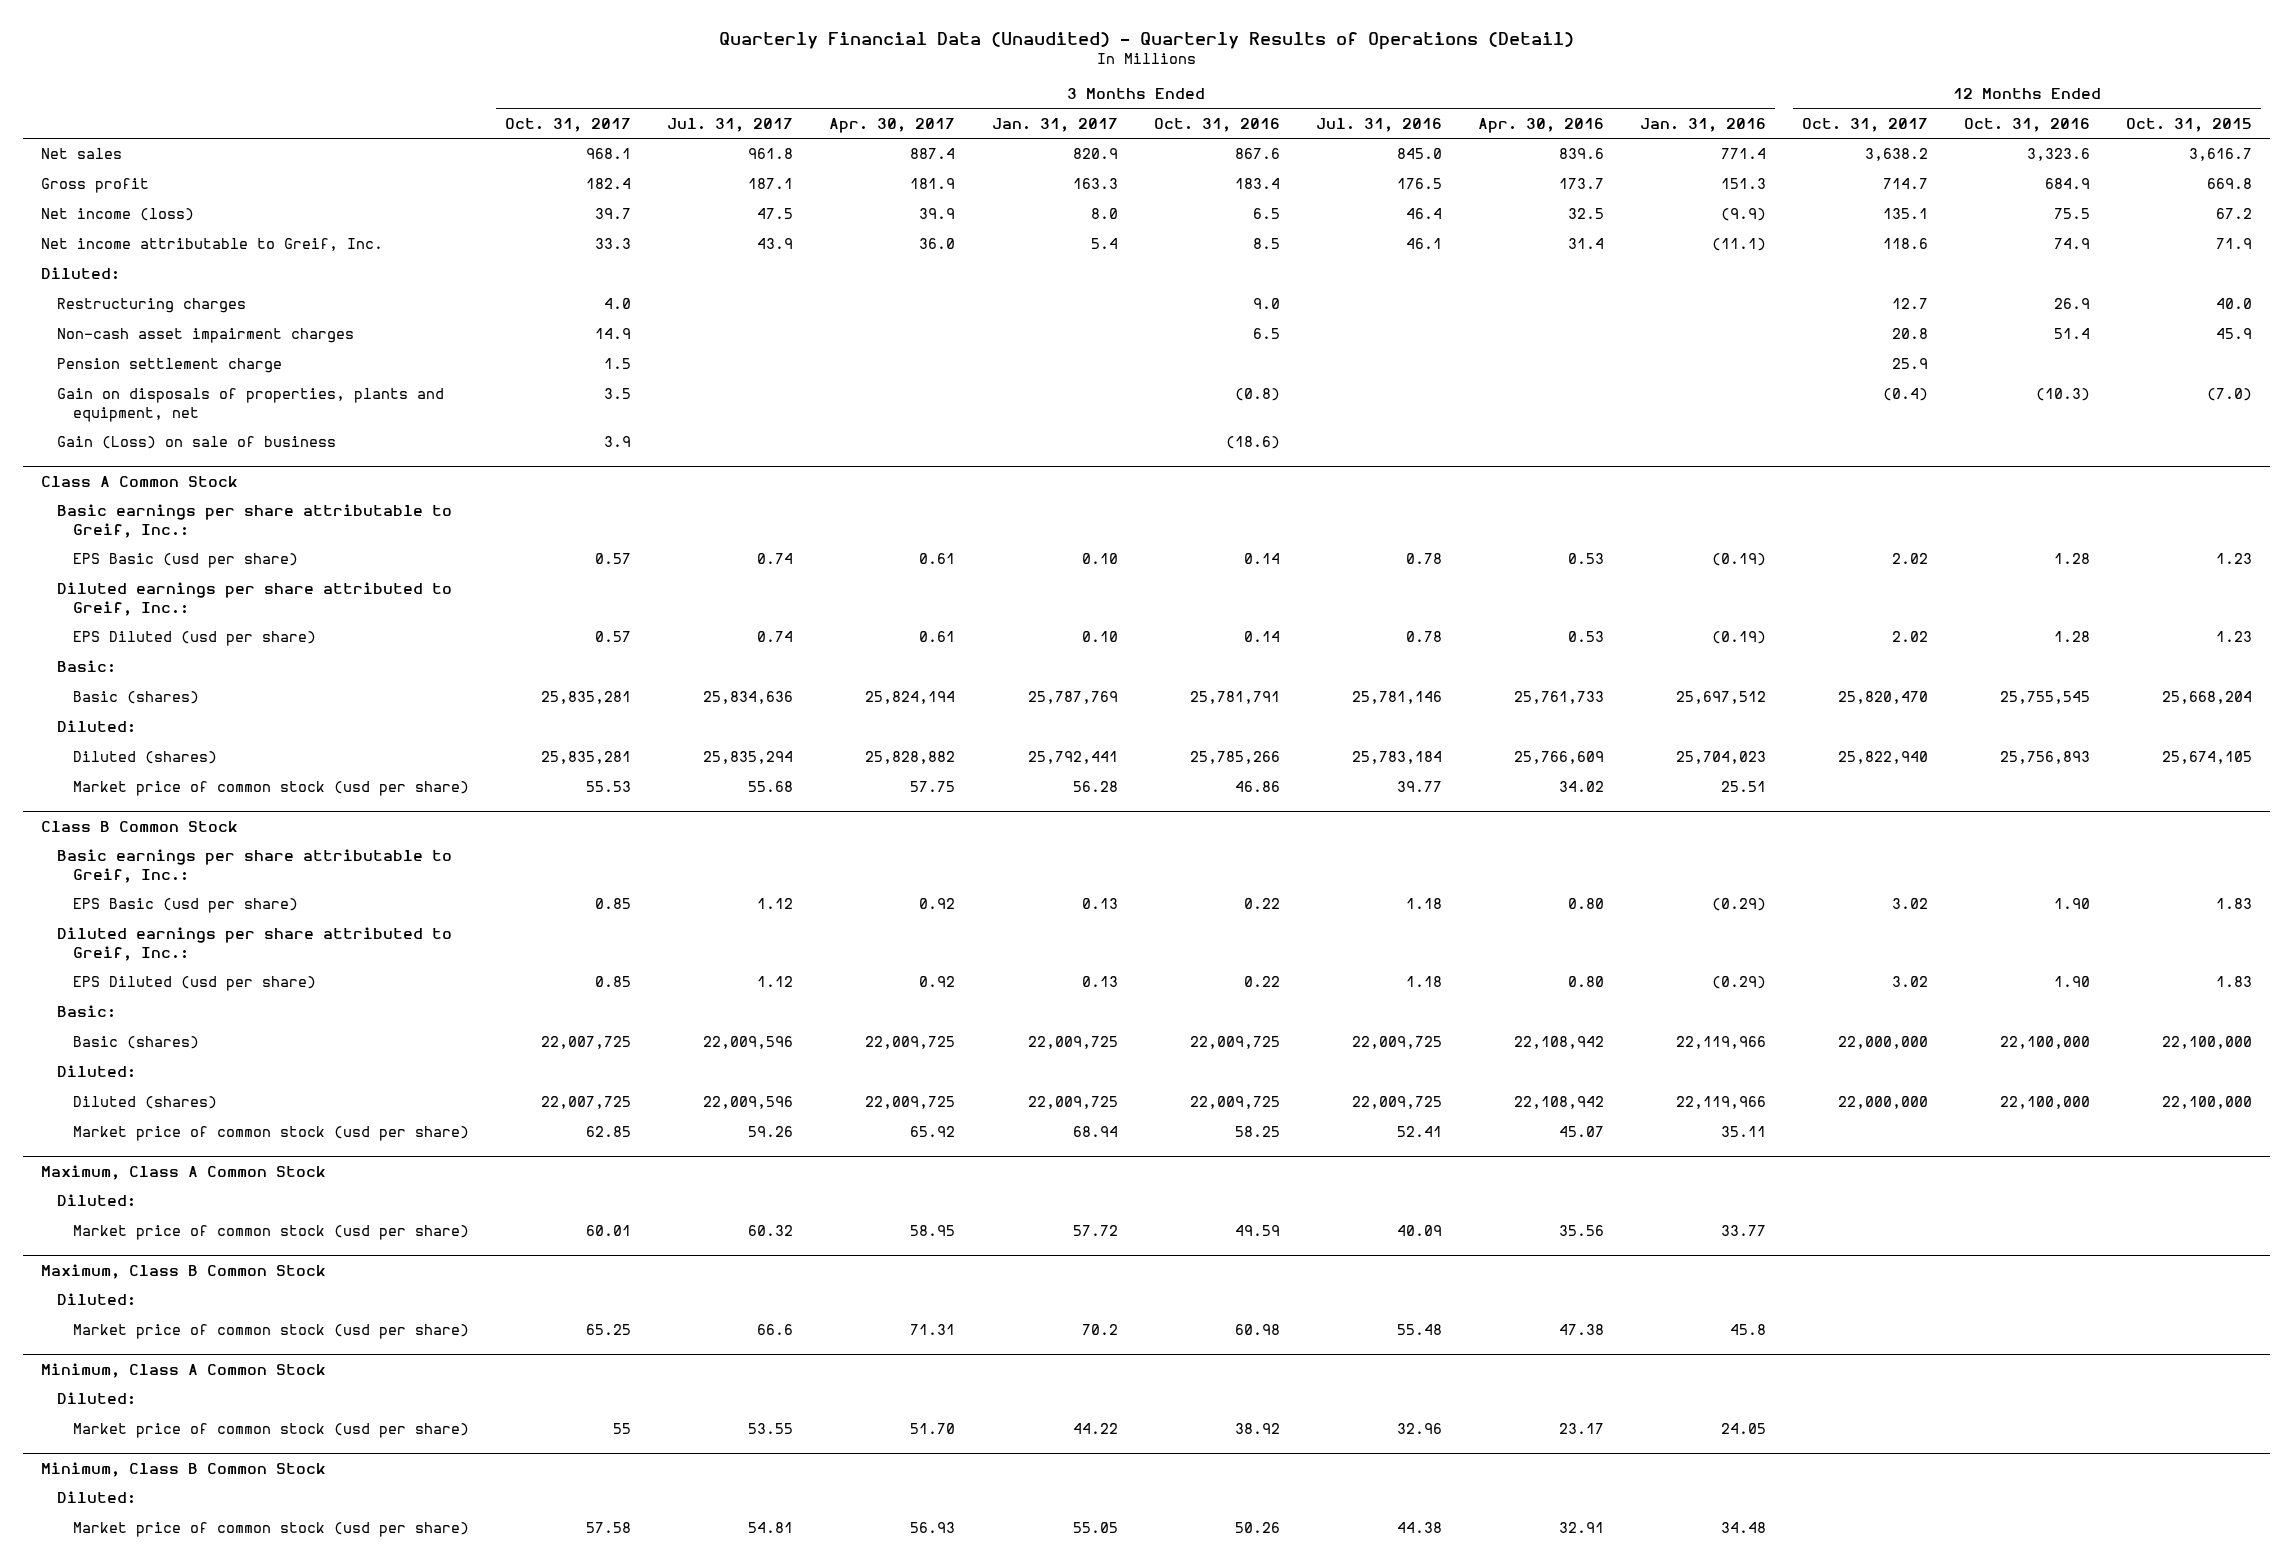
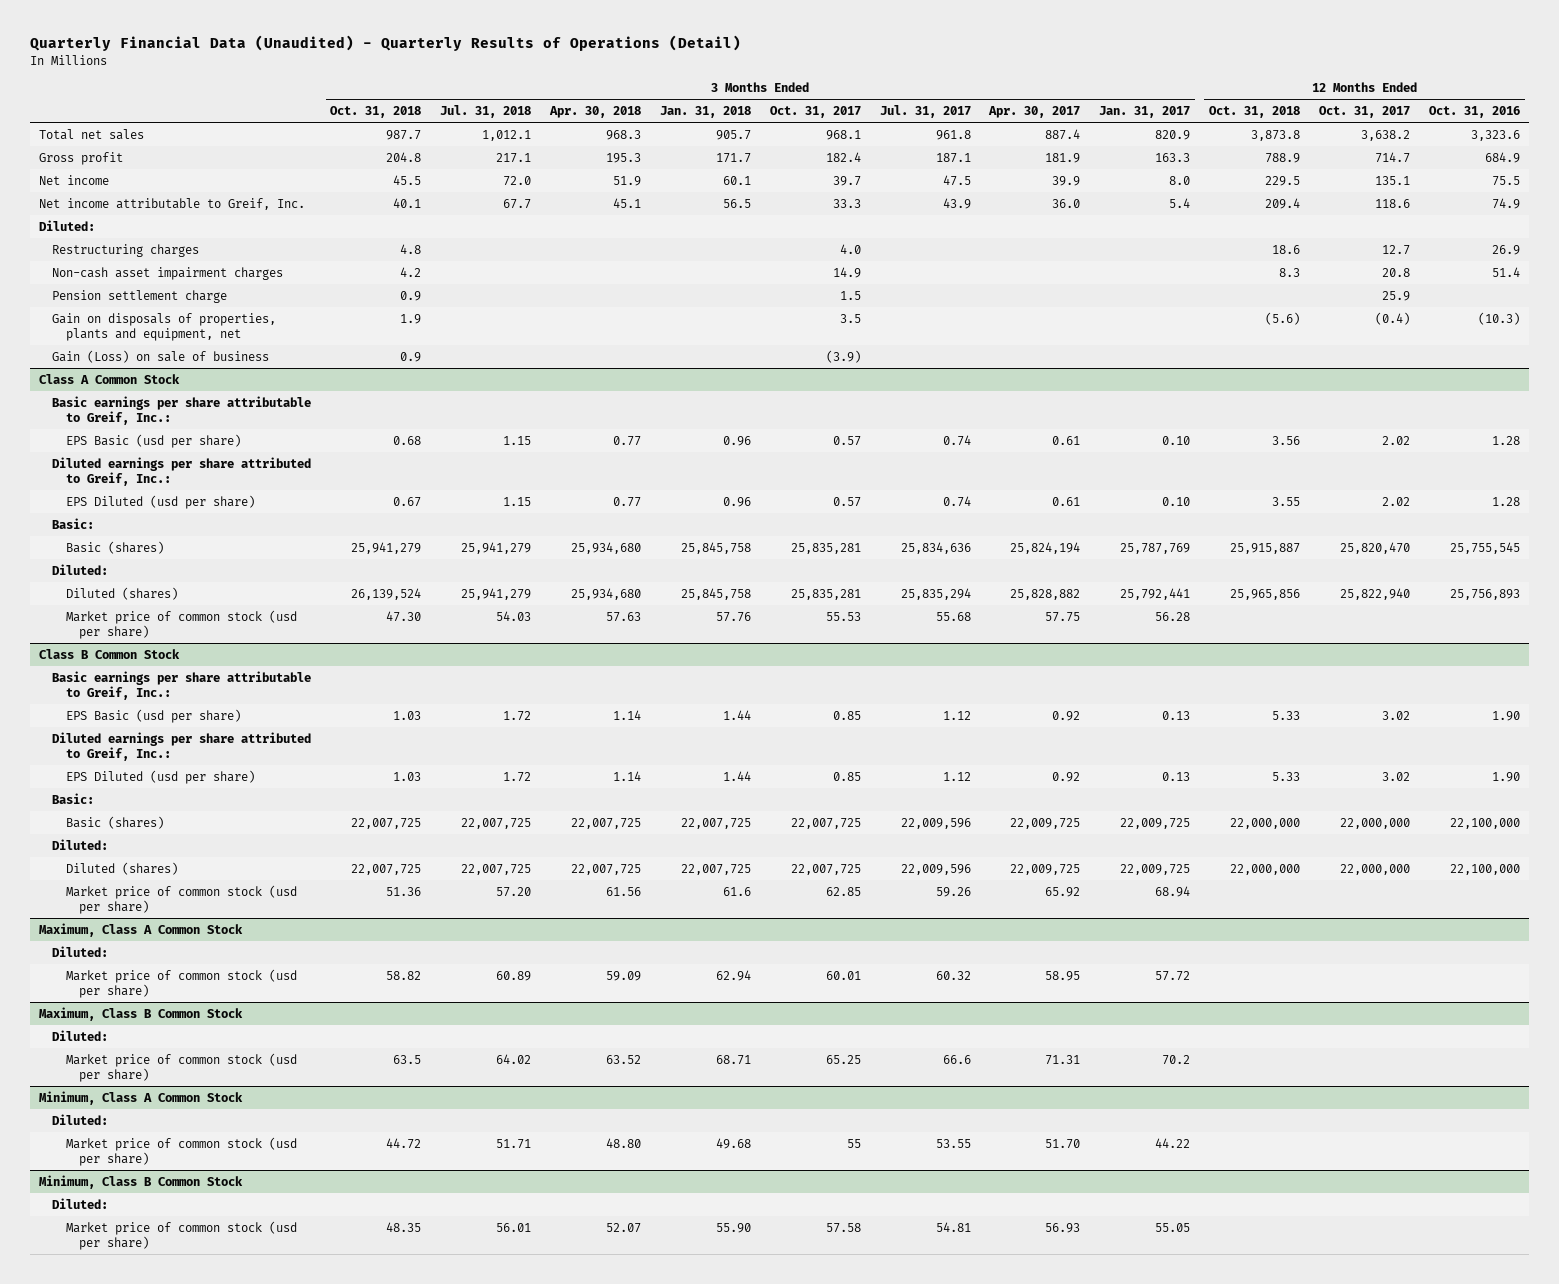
[1153,117,1280,132] Oct. 31, 2016 -> none
[1315,117,1442,132] Jul. 31, 2016 -> none
[1477,117,1604,133] Apr. 30, 2016 -> none
[1639,117,1766,132] Jan. 31, 2016 -> none
[2126,117,2253,132] Oct. 31, 2015 -> none
none -> [330,106,422,119] Oct. 31, 2018
none -> [440,105,532,119] Jul. 31, 2018
none -> [549,106,642,119] Apr. 30, 2018
none -> [659,106,751,119] Jan. 31, 2018
none -> [1209,106,1301,119] Oct. 31, 2018
[40,148,122,160] Net sales -> [39,128,145,140] Total net sales
[40,208,194,222] Net income (loss) -> [39,174,110,185] Net income
[604,436,632,448] 3.9 -> [825,349,861,363] (3.9)

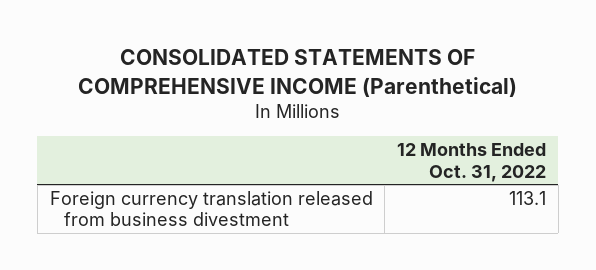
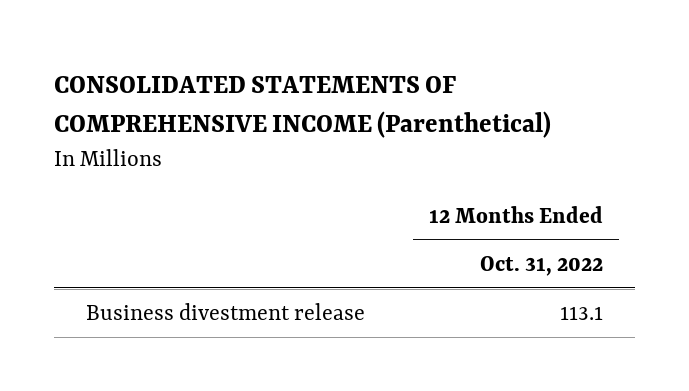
[49,190,373,227] Foreign currency translation released from business divestment -> [86,303,366,321] Business divestment release

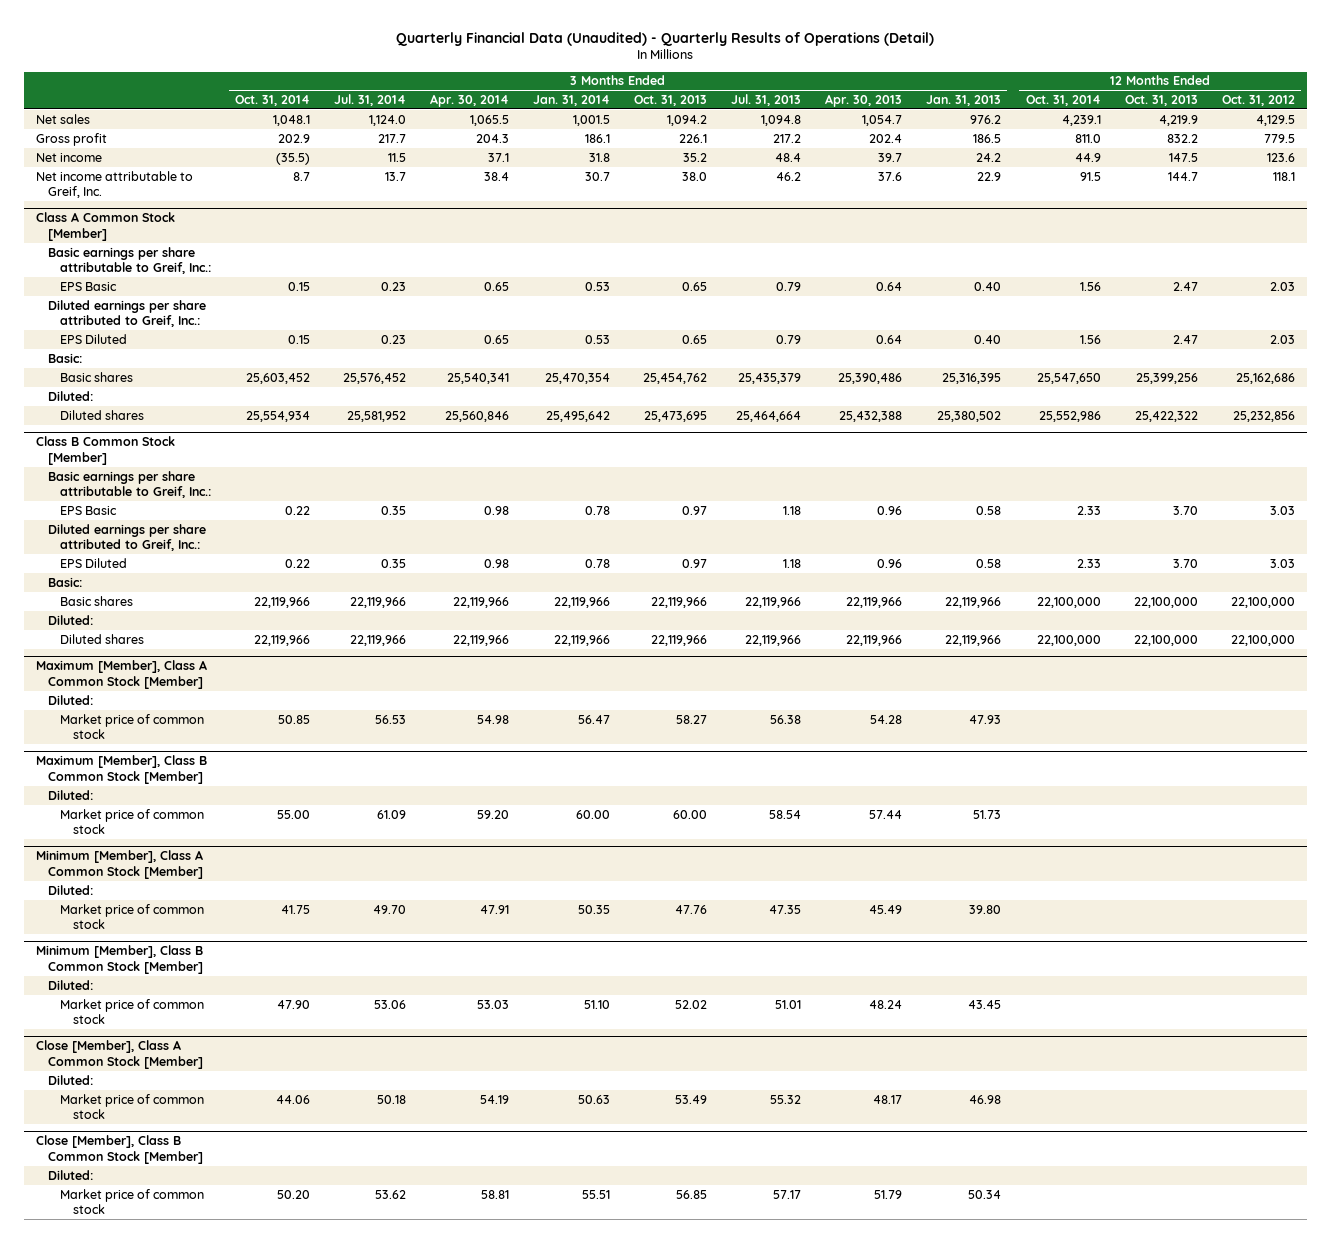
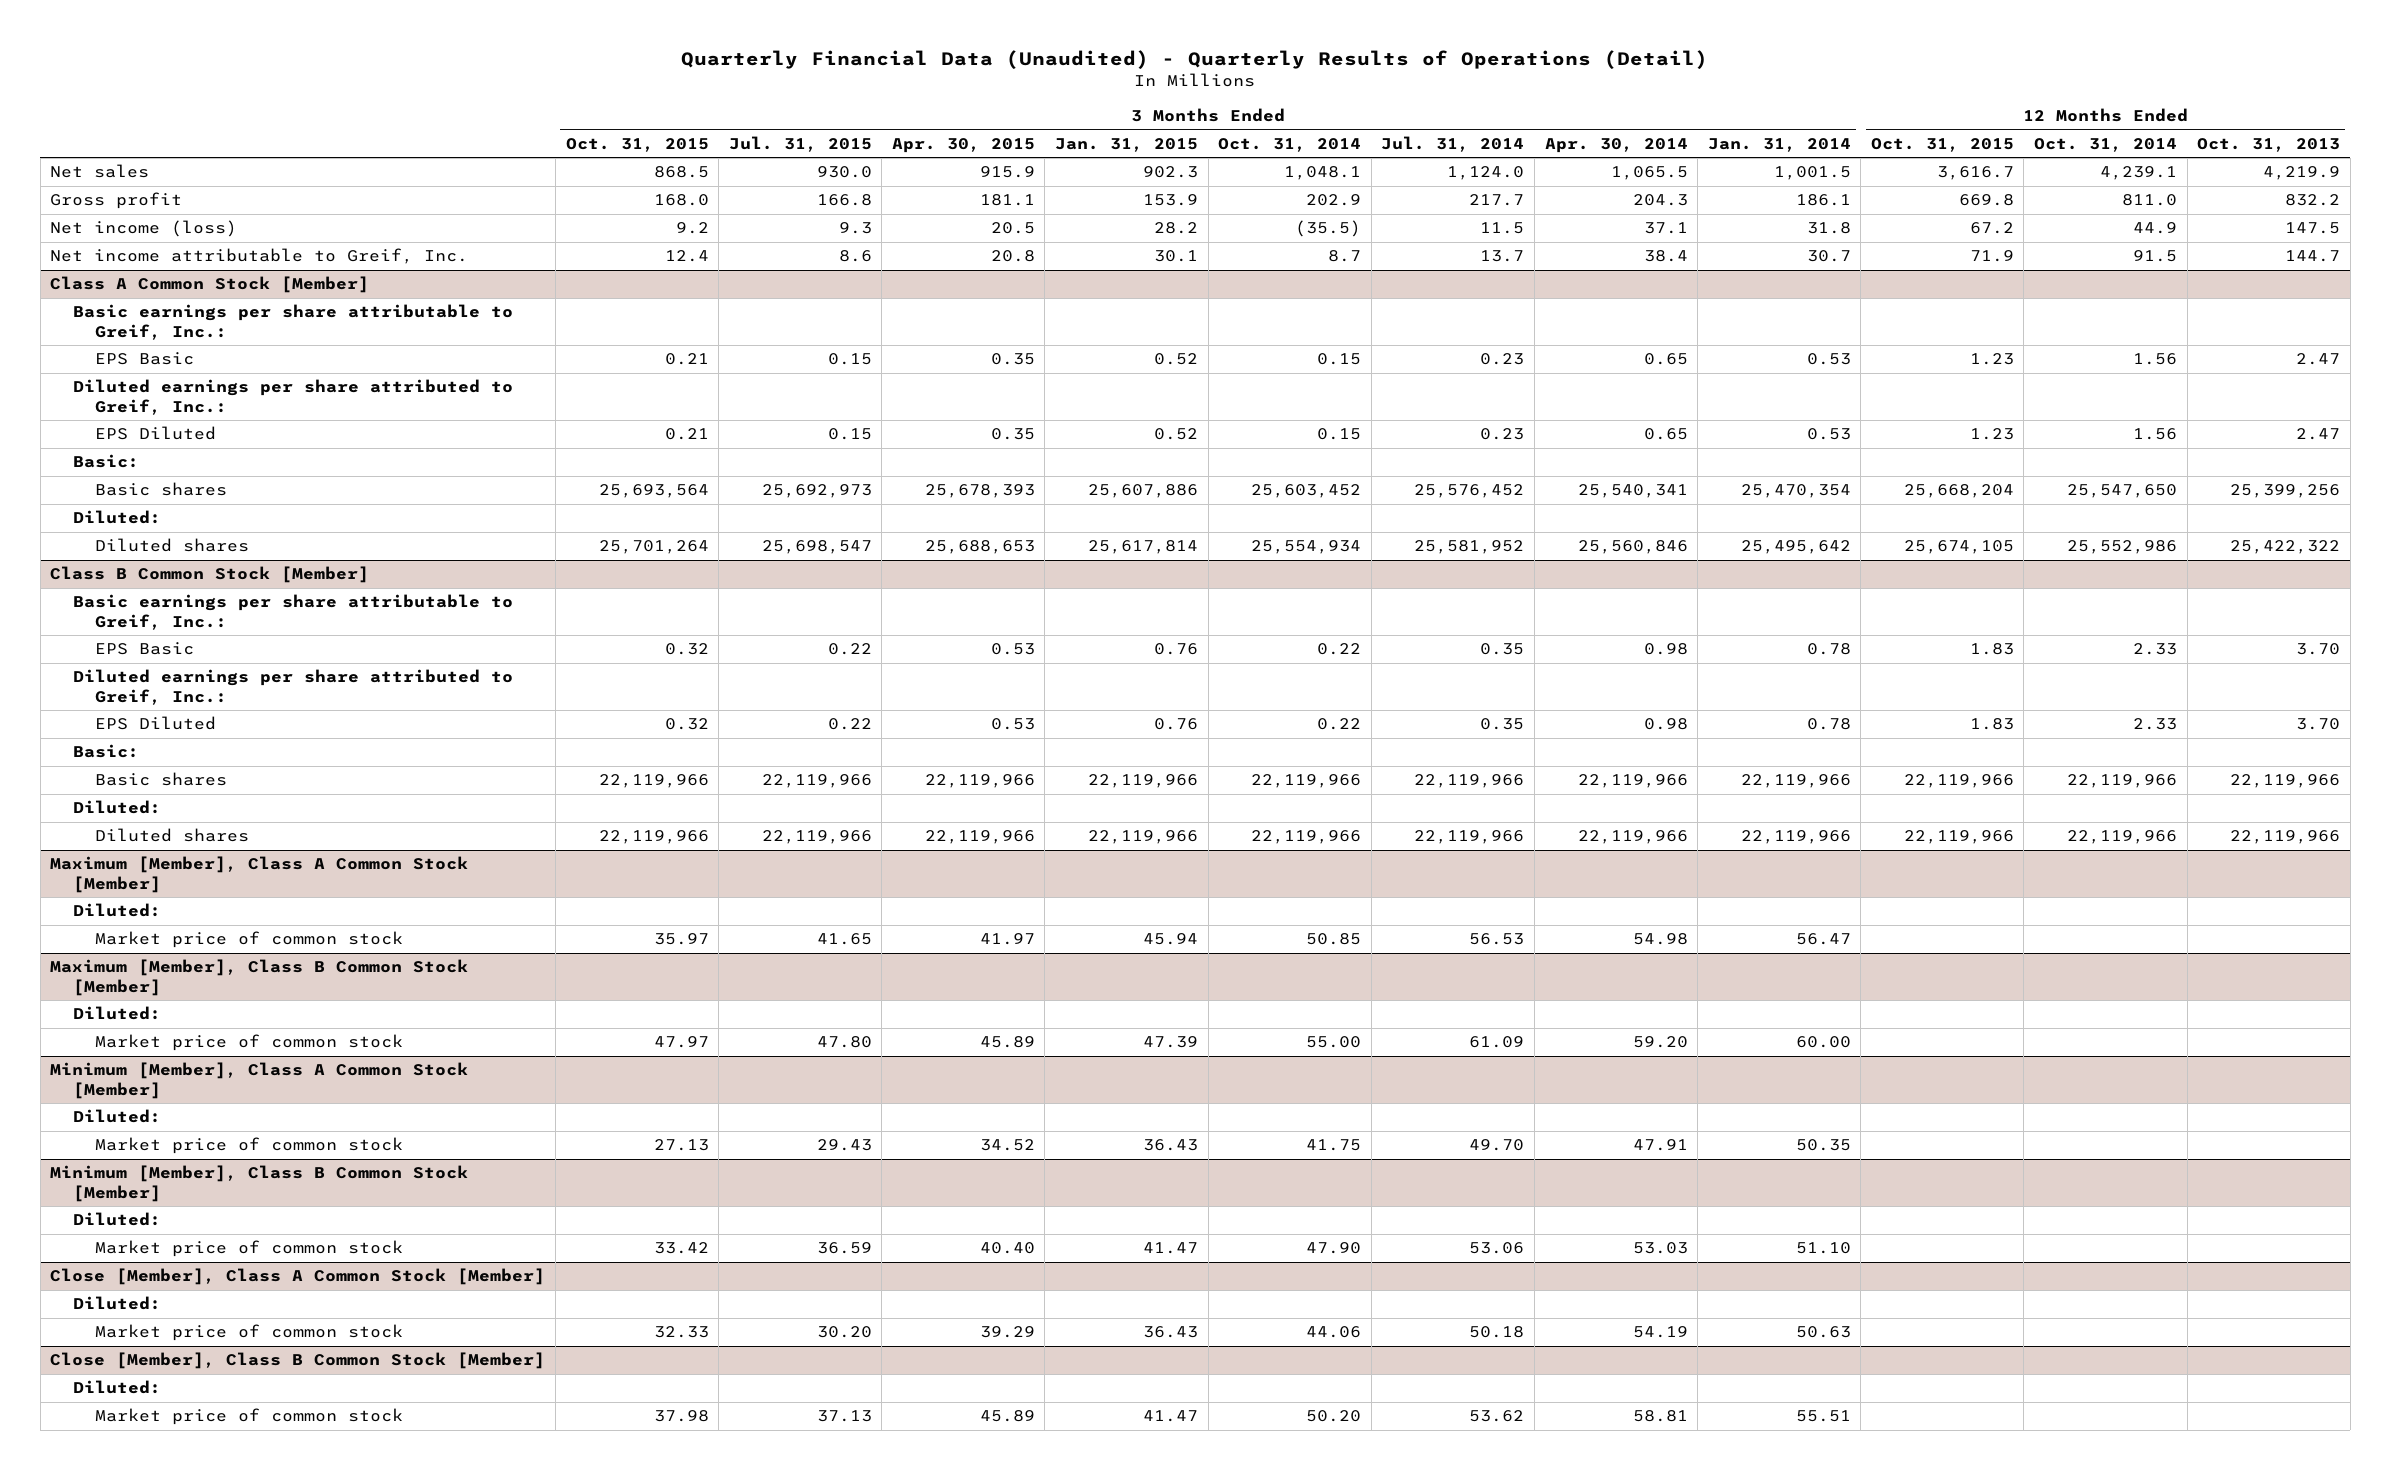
[634,94,708,106] Oct. 31, 2013 -> none
[731,93,802,106] Jul. 31, 2013 -> none
[825,93,903,107] Apr. 30, 2013 -> none
[926,94,1002,106] Jan. 31, 2013 -> none
[1221,94,1295,106] Oct. 31, 2012 -> none
none -> [565,137,709,152] Oct. 31, 2015
none -> [728,135,872,152] Jul. 31, 2015
none -> [891,137,1035,153] Apr. 30, 2015
none -> [1055,137,1199,152] Jan. 31, 2015
none -> [1870,137,2014,152] Oct. 31, 2015
[35,152,102,162] Net income -> [50,220,238,238] Net income (loss)
[1036,596,1101,608] 22,100,000 -> [2067,774,2178,789] 22,119,966
[1133,596,1198,608] 22,100,000 -> [2230,774,2341,789] 22,119,966
[1036,634,1101,646] 22,100,000 -> [2067,830,2178,845] 22,119,966
[1133,634,1198,646] 22,100,000 -> [2230,830,2341,845] 22,119,966

